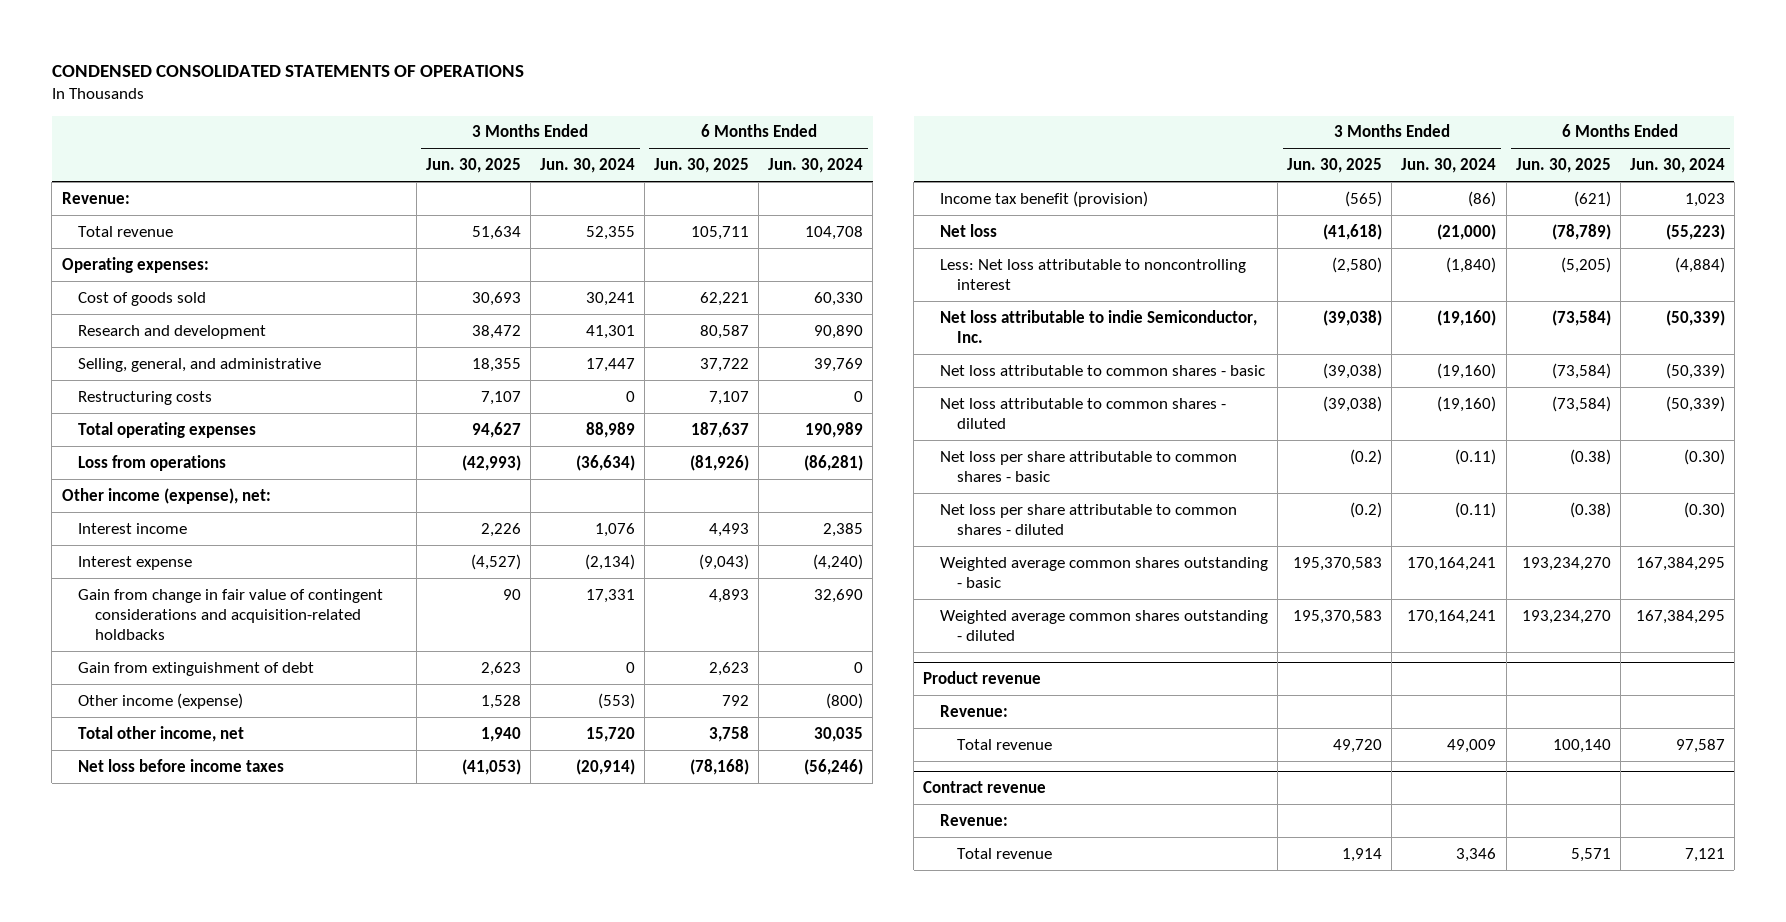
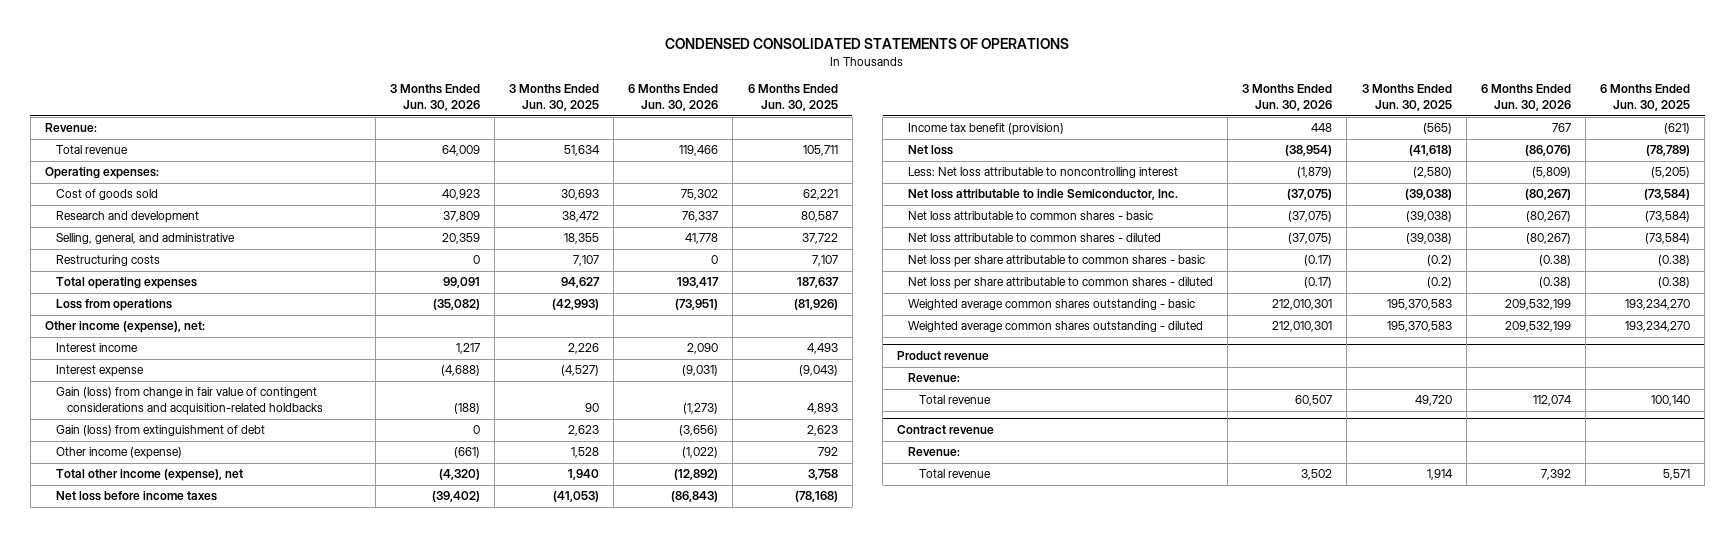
[539,158,635,174] Jun. 30, 2024 -> none
[768,158,864,174] Jun. 30, 2024 -> none
none -> [389,84,480,112] 3 Months Ended Jun. 30, 2026
none -> [628,84,719,112] 6 Months Ended Jun. 30, 2026
[78,588,384,640] Gain from change in fair value of contingent considerations and acquisition-related holdbacks -> [55,387,323,416] Gain (loss) from change in fair value of contingent considerations and acquisition-related holdbacks
[78,661,315,676] Gain from extinguishment of debt -> [55,425,265,437] Gain (loss) from extinguishment of debt
[78,725,245,742] Total other income, net -> [55,469,243,482] Total other income (expense), net

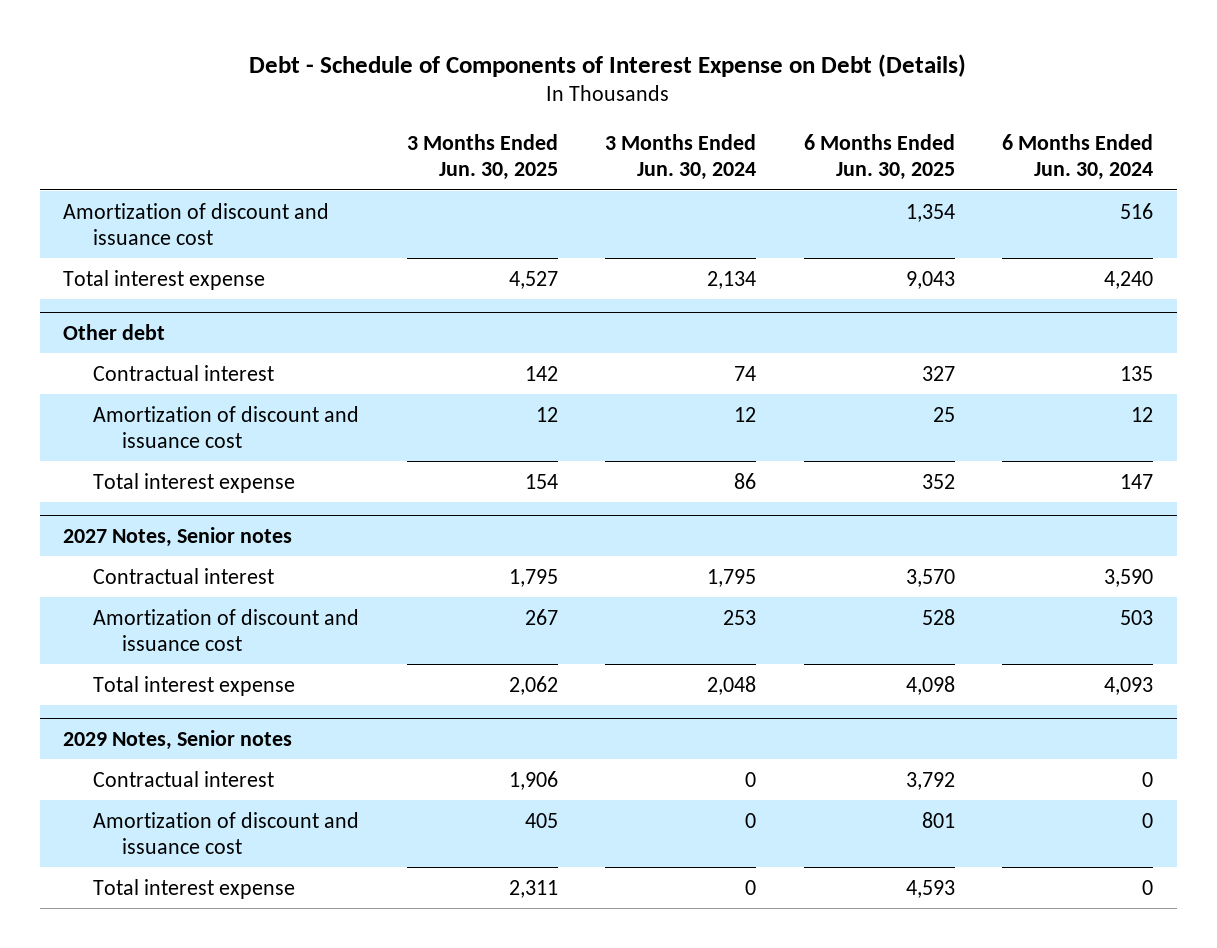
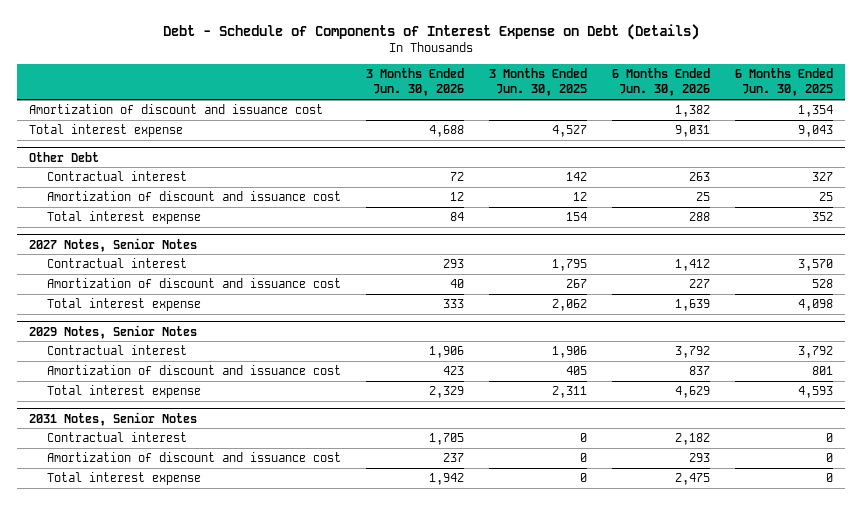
[605,134,757,181] 3 Months Ended Jun. 30, 2024 -> none
[1002,134,1154,181] 6 Months Ended Jun. 30, 2024 -> none
none -> [365,68,464,97] 3 Months Ended Jun. 30, 2026
none -> [611,68,710,97] 6 Months Ended Jun. 30, 2026
[63,323,166,340] Other debt -> [29,151,100,162] Other Debt
[63,526,293,547] 2027 Notes, Senior notes -> [29,237,198,252] 2027 Notes, Senior Notes
[63,729,293,750] 2029 Notes, Senior notes -> [29,324,198,339] 2029 Notes, Senior Notes
none -> [29,411,198,426] 2031 Notes, Senior Notes
none -> [47,432,188,443] Contractual interest
none -> [47,452,342,463] Amortization of discount and issuance cost
none -> [47,472,202,486] Total interest expense

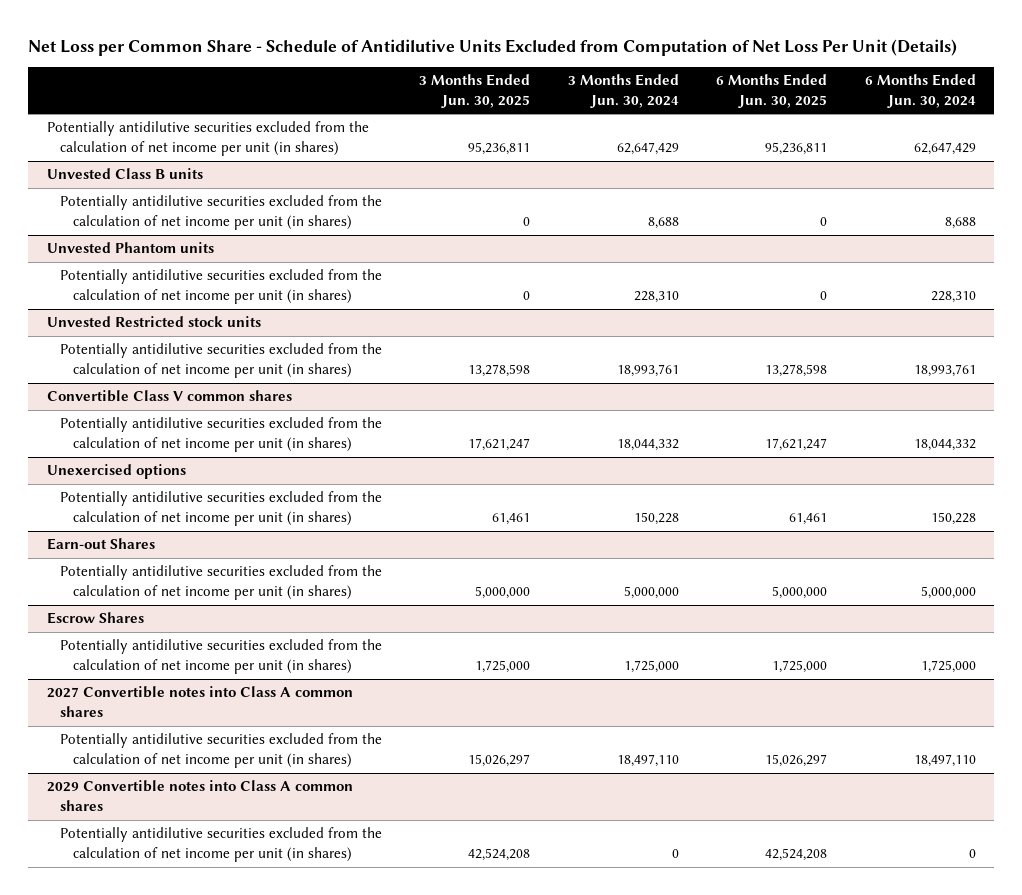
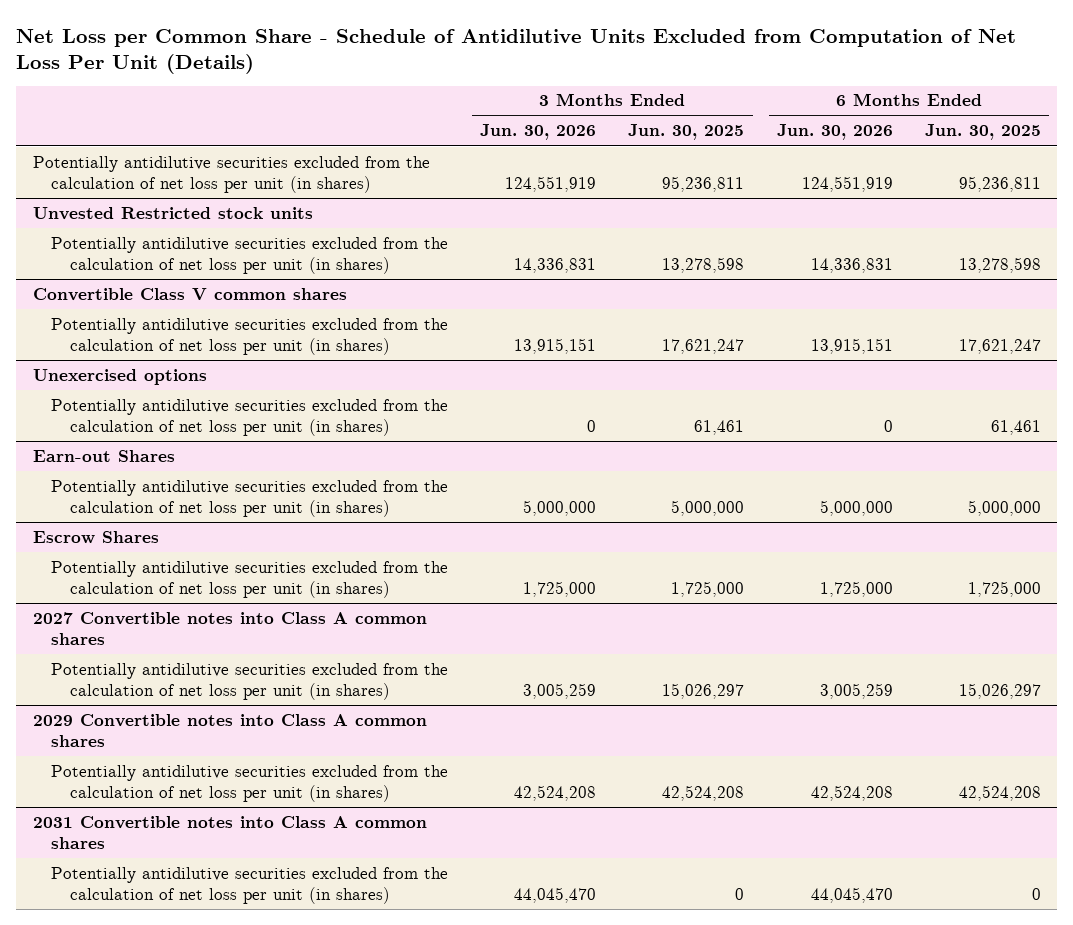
[567,74,679,108] 3 Months Ended Jun. 30, 2024 -> none
[864,74,976,108] 6 Months Ended Jun. 30, 2024 -> none
none -> [480,124,597,141] Jun. 30, 2026
none -> [776,124,893,141] Jun. 30, 2026
[46,168,203,180] Unvested Class B units -> none
[59,195,382,231] Potentially antidilutive securities excluded from the calculation of net income per unit (in shares) -> none
[46,242,214,254] Unvested Phantom units -> none
[59,269,382,305] Potentially antidilutive securities excluded from the calculation of net income per unit (in shares) -> none
[46,121,369,157] Potentially antidilutive securities excluded from the calculation of net income per unit (in shares) -> [32,155,430,194] Potentially antidilutive securities excluded from the calculation of net loss per unit (in shares)
[59,343,382,379] Potentially antidilutive securities excluded from the calculation of net income per unit (in shares) -> [51,236,449,275] Potentially antidilutive securities excluded from the calculation of net loss per unit (in shares)
[59,417,382,453] Potentially antidilutive securities excluded from the calculation of net income per unit (in shares) -> [51,317,449,356] Potentially antidilutive securities excluded from the calculation of net loss per unit (in shares)
[59,491,382,527] Potentially antidilutive securities excluded from the calculation of net income per unit (in shares) -> [51,398,449,437] Potentially antidilutive securities excluded from the calculation of net loss per unit (in shares)
[59,565,382,601] Potentially antidilutive securities excluded from the calculation of net income per unit (in shares) -> [51,479,449,518] Potentially antidilutive securities excluded from the calculation of net loss per unit (in shares)
[59,639,382,675] Potentially antidilutive securities excluded from the calculation of net income per unit (in shares) -> [51,560,449,599] Potentially antidilutive securities excluded from the calculation of net loss per unit (in shares)
[59,733,382,769] Potentially antidilutive securities excluded from the calculation of net income per unit (in shares) -> [51,662,449,701] Potentially antidilutive securities excluded from the calculation of net loss per unit (in shares)
[59,827,382,863] Potentially antidilutive securities excluded from the calculation of net income per unit (in shares) -> [51,764,449,803] Potentially antidilutive securities excluded from the calculation of net loss per unit (in shares)
none -> [32,815,427,850] 2031 Convertible notes into Class A common shares
none -> [51,866,449,905] Potentially antidilutive securities excluded from the calculation of net loss per unit (in shares)

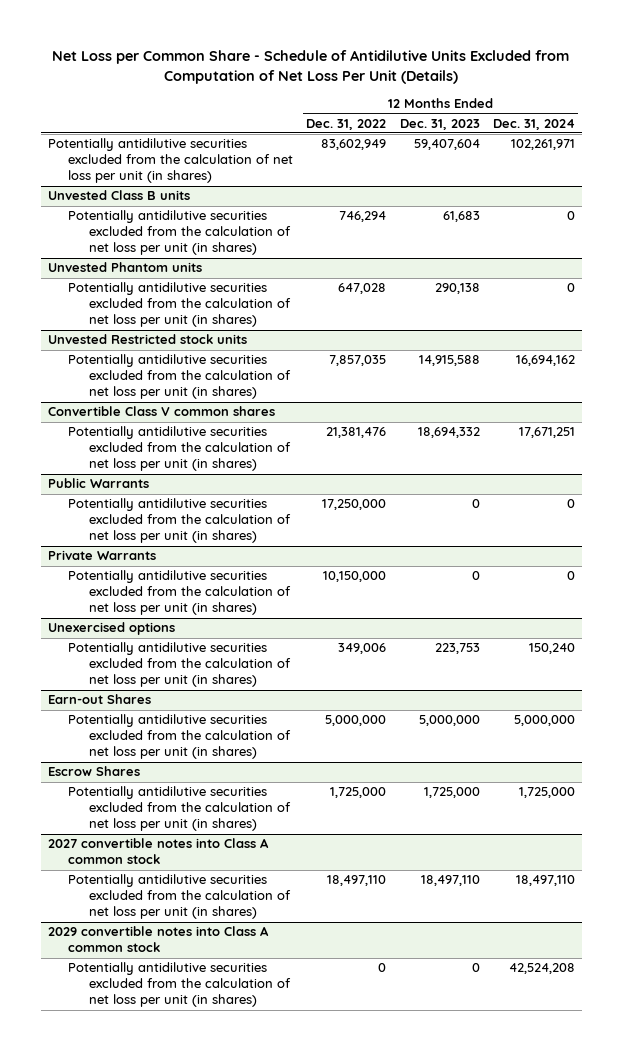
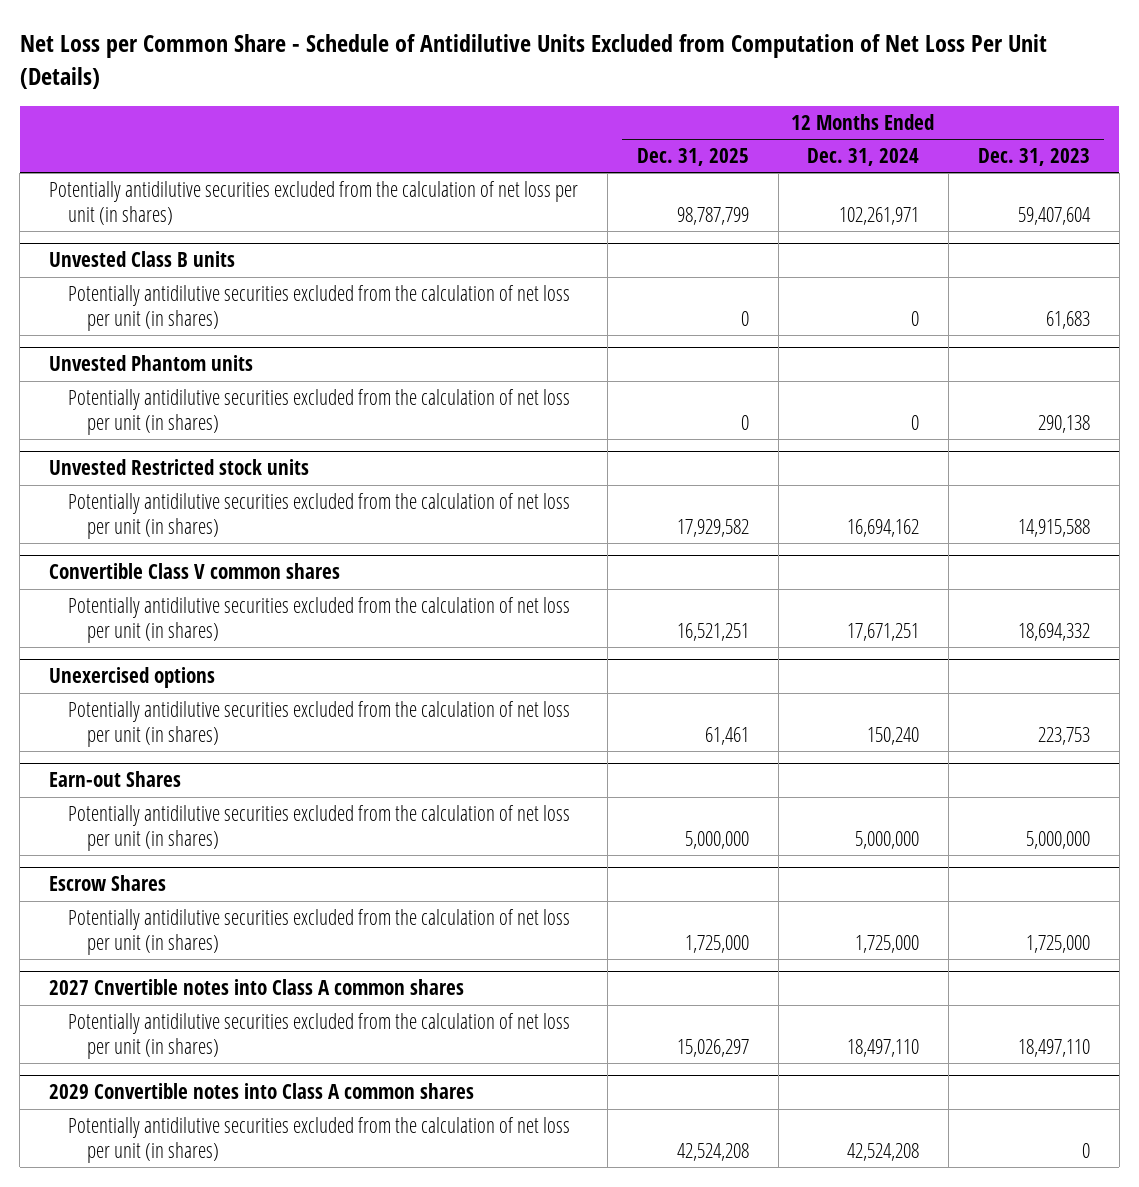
[306,118,387,130] Dec. 31, 2022 -> none
none -> [636,148,749,167] Dec. 31, 2025
[47,478,149,489] Public Warrants -> none
[68,498,291,544] Potentially antidilutive securities excluded from the calculation of net loss per unit (in shares) -> none
[47,550,156,561] Private Warrants -> none
[68,570,291,616] Potentially antidilutive securities excluded from the calculation of net loss per unit (in shares) -> none
[47,838,269,865] 2027 convertible notes into Class A common stock -> [49,979,465,996] 2027 Cnvertible notes into Class A common shares
[47,926,269,953] 2029 convertible notes into Class A common stock -> [49,1083,475,1100] 2029 Convertible notes into Class A common shares

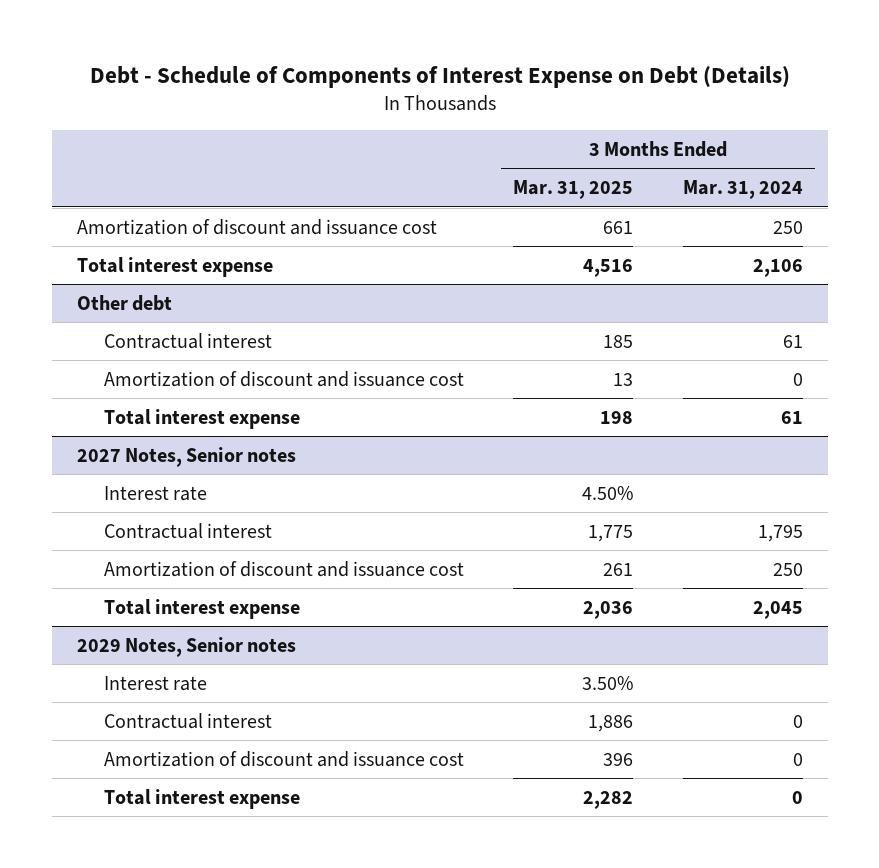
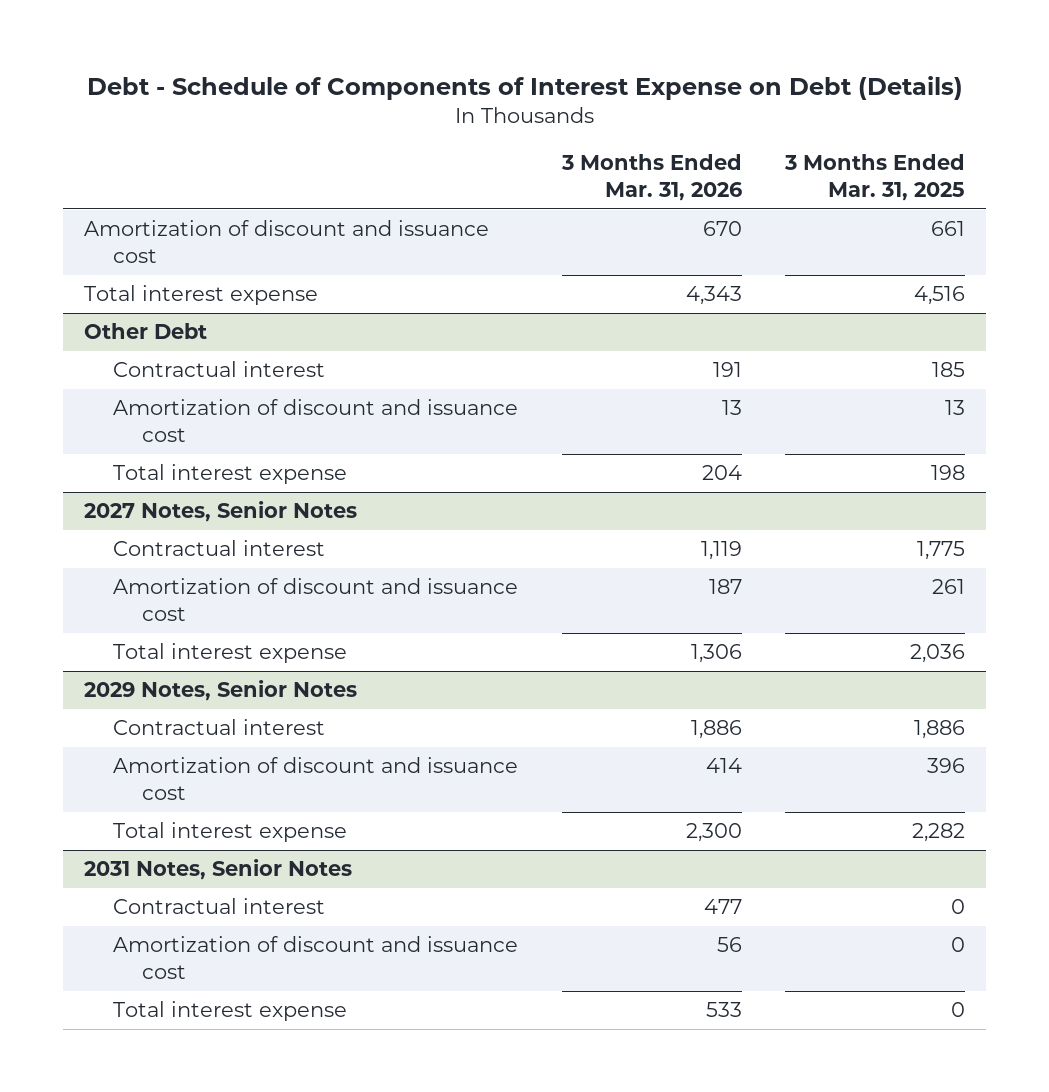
[682,180,803,200] Mar. 31, 2024 -> none
none -> [560,154,742,201] 3 Months Ended Mar. 31, 2026
[76,294,172,311] Other debt -> [84,323,208,340] Other Debt
[103,485,207,501] Interest rate -> none
[76,446,296,467] 2027 Notes, Senior notes -> [84,501,358,523] 2027 Notes, Senior Notes
[103,675,207,691] Interest rate -> none
[76,636,296,657] 2029 Notes, Senior notes -> [84,680,358,702] 2029 Notes, Senior Notes
none -> [84,859,353,881] 2031 Notes, Senior Notes
none -> [113,898,326,915] Contractual interest
none -> [113,936,519,979] Amortization of discount and issuance cost
none -> [113,1001,348,1022] Total interest expense

